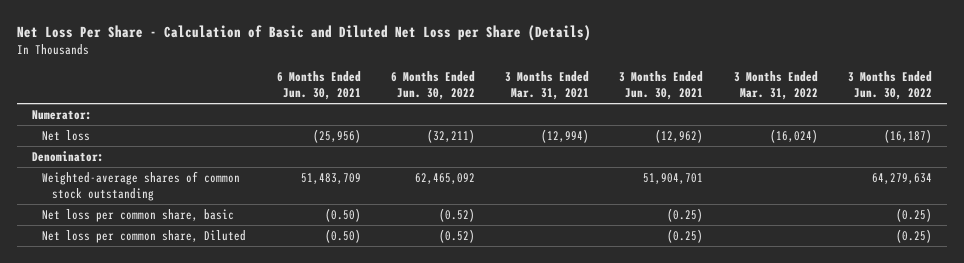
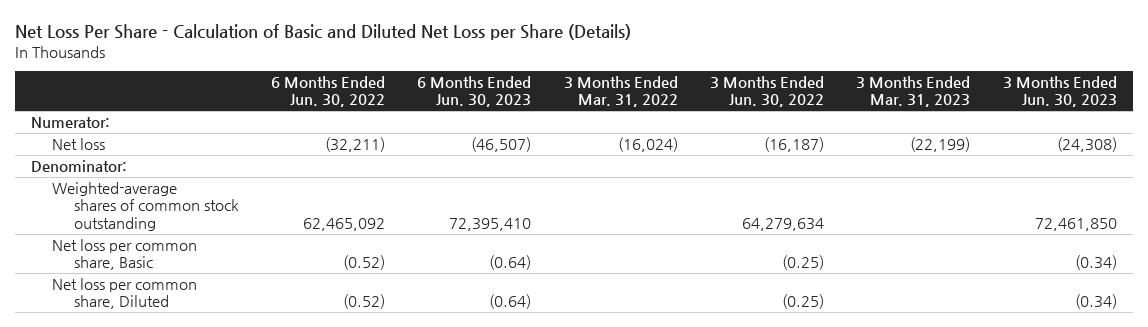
[276,71,361,100] 6 Months Ended Jun. 30, 2021 -> none
[505,71,590,100] 3 Months Ended Mar. 31, 2021 -> none
[619,71,704,100] 3 Months Ended Jun. 30, 2021 -> none
none -> [417,75,532,108] 6 Months Ended Jun. 30, 2023
none -> [856,75,971,108] 3 Months Ended Mar. 31, 2023
none -> [1002,75,1117,108] 3 Months Ended Jun. 30, 2023
[42,209,235,223] Net loss per common share, basic -> [52,238,198,271] Net loss per common share, Basic

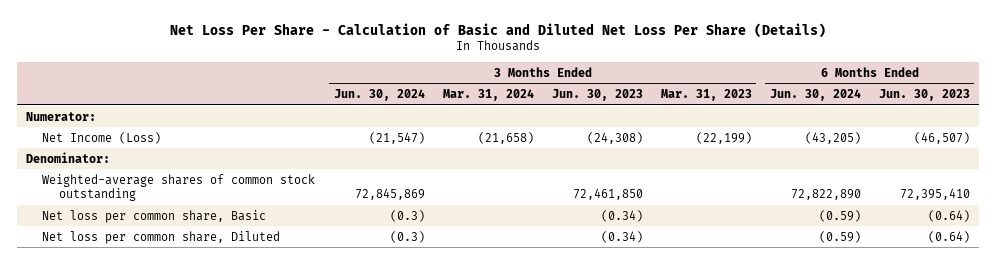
[14,24,631,41] Net Loss Per Share - Calculation of Basic and Diluted Net Loss per Share (Details) -> [169,22,826,38] Net Loss Per Share - Calculation of Basic and Diluted Net Loss Per Share (Details)
[270,75,385,108] 6 Months Ended Jun. 30, 2022 -> none
[563,75,678,108] 3 Months Ended Mar. 31, 2022 -> none
[709,75,824,108] 3 Months Ended Jun. 30, 2022 -> none
none -> [333,89,425,102] Jun. 30, 2024
none -> [442,89,534,102] Mar. 31, 2024
none -> [769,89,861,102] Jun. 30, 2024
[52,137,106,150] Net loss -> [42,131,162,144] Net Income (Loss)

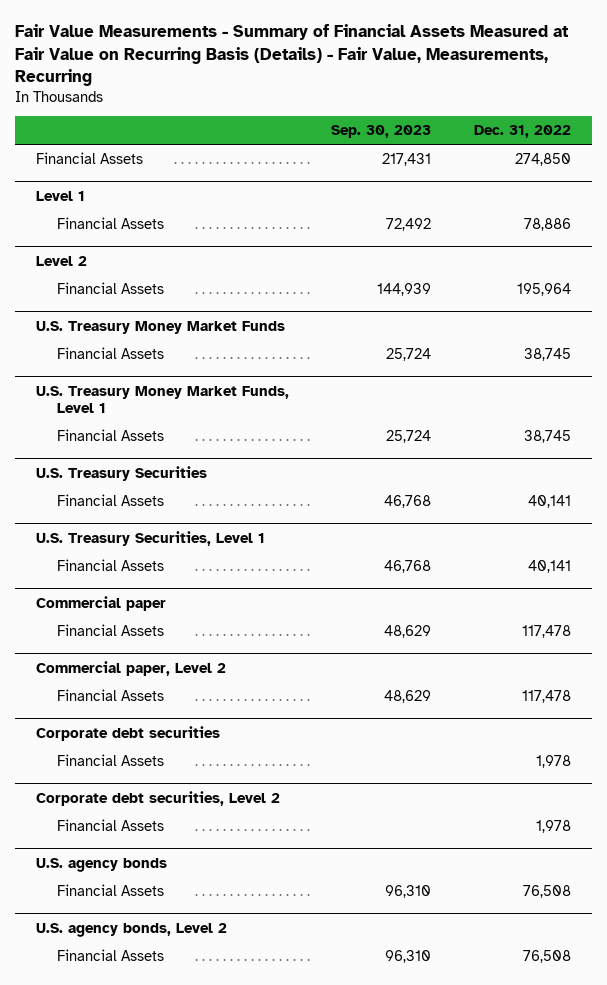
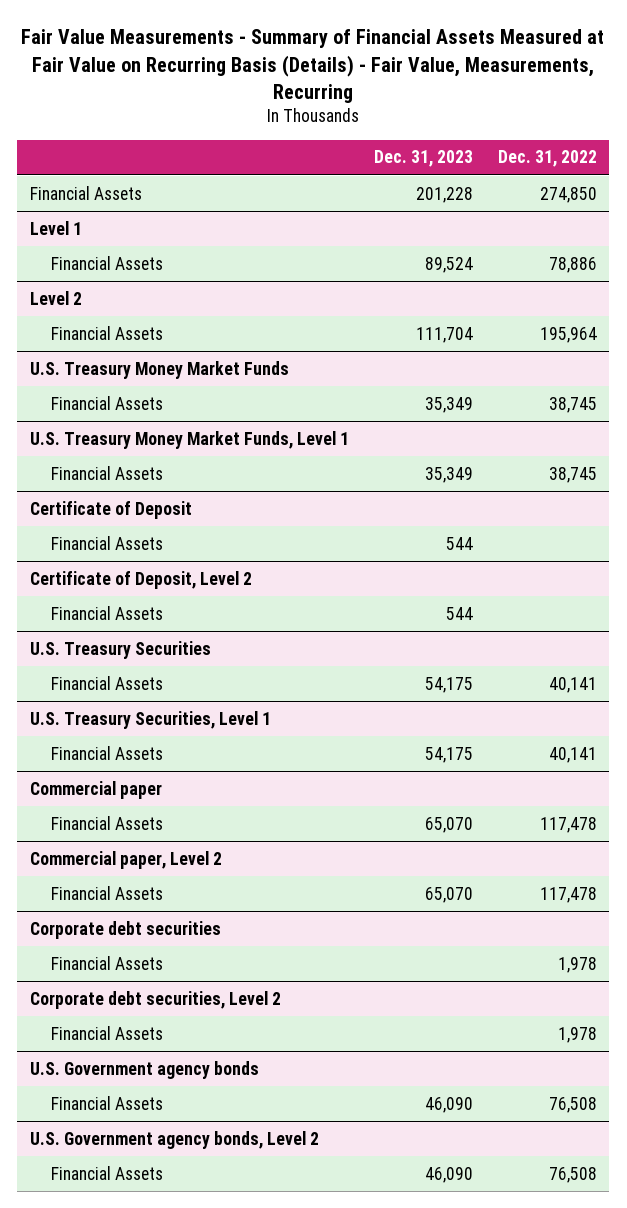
[331,125,432,139] Sep. 30, 2023 -> none
none -> [373,150,473,168] Dec. 31, 2023
none -> [29,500,192,519] Certificate of Deposit
none -> [50,535,163,550] Financial Assets
none -> [29,570,252,589] Certificate of Deposit, Level 2
none -> [50,605,163,620] Financial Assets
[35,857,167,872] U.S. agency bonds -> [29,1060,259,1079] U.S. Government agency bonds
[35,922,227,937] U.S. agency bonds, Level 2 -> [29,1130,319,1149] U.S. Government agency bonds, Level 2

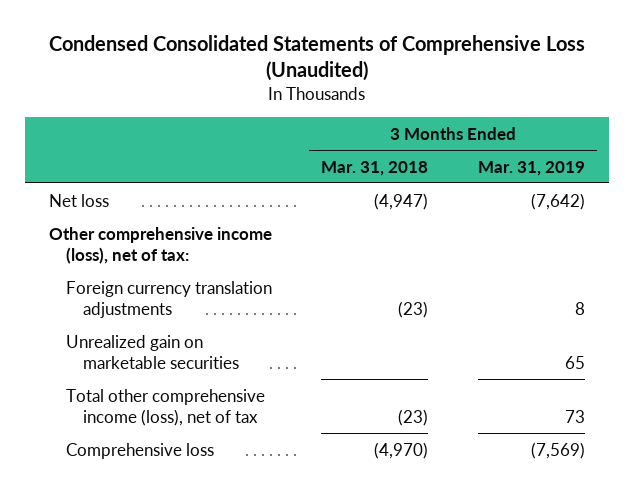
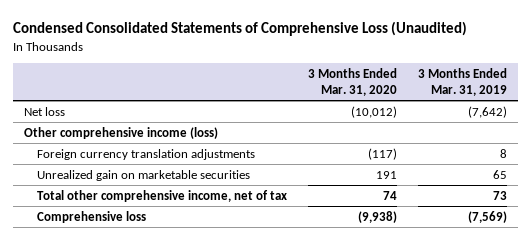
[321,160,429,176] Mar. 31, 2018 -> none
none -> [308,68,398,96] 3 Months Ended Mar. 31, 2020
[49,226,273,264] Other comprehensive income (loss), net of tax: -> [23,126,218,139] Other comprehensive income (loss)
[66,388,266,426] Total other comprehensive income (loss), net of tax -> [36,189,287,202] Total other comprehensive income, net of tax

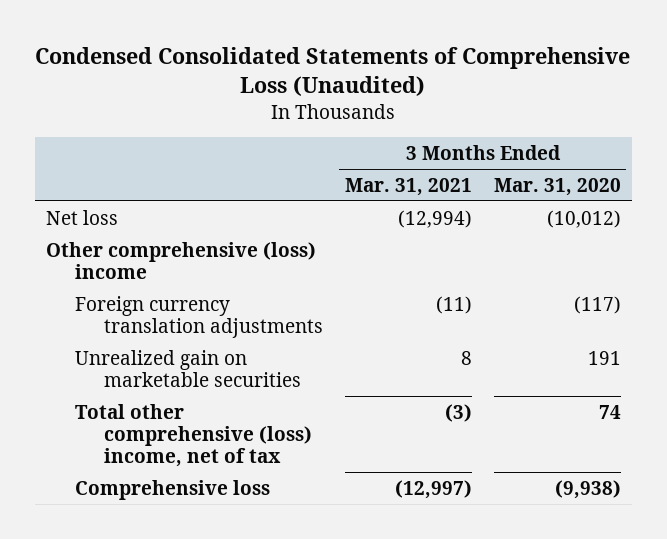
[418,68,508,96] 3 Months Ended Mar. 31, 2019 -> none
none -> [344,177,472,196] Mar. 31, 2021
[23,126,218,139] Other comprehensive income (loss) -> [45,241,316,279] Other comprehensive (loss) income
[36,189,287,202] Total other comprehensive income, net of tax -> [74,403,312,467] Total other comprehensive (loss) income, net of tax

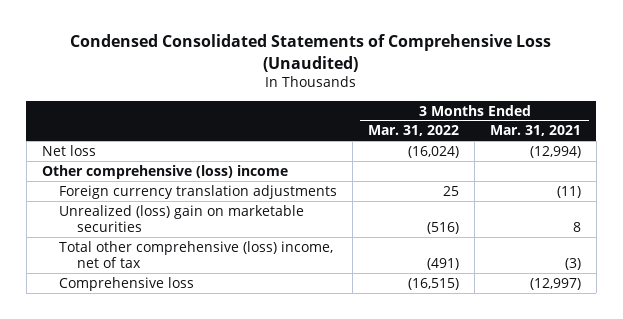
[493,177,621,196] Mar. 31, 2020 -> none
none -> [368,125,460,137] Mar. 31, 2022
[74,349,301,387] Unrealized gain on marketable securities -> [59,204,305,232] Unrealized (loss) gain on marketable securities

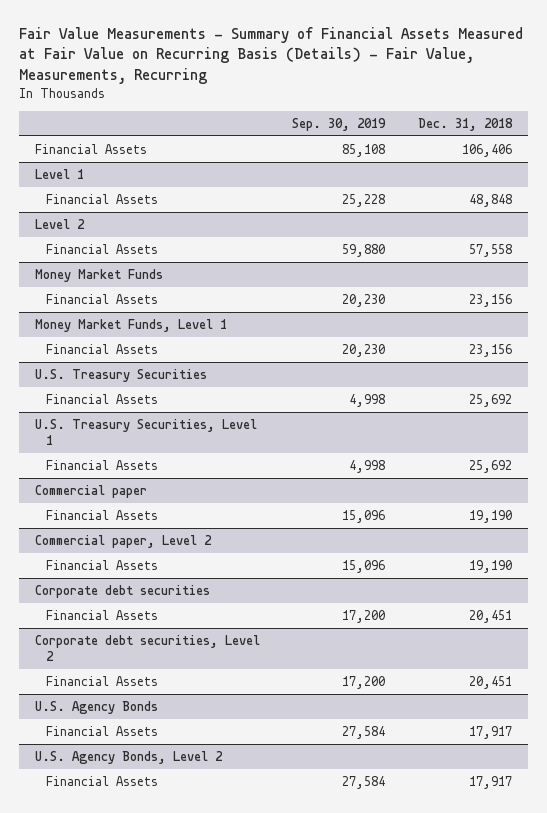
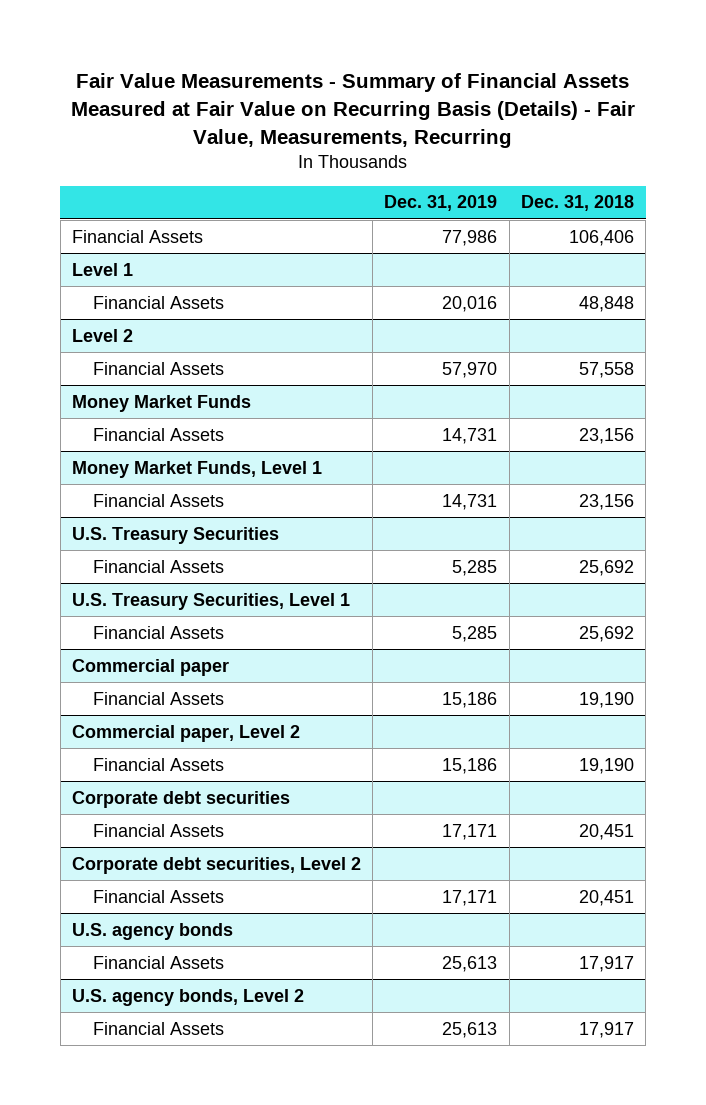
[292,117,387,131] Sep. 30, 2019 -> none
none -> [384,195,498,212] Dec. 31, 2019
[34,701,158,715] U.S. Agency Bonds -> [71,922,233,940] U.S. agency bonds
[34,751,223,765] U.S. Agency Bonds, Level 2 -> [71,988,304,1006] U.S. agency bonds, Level 2

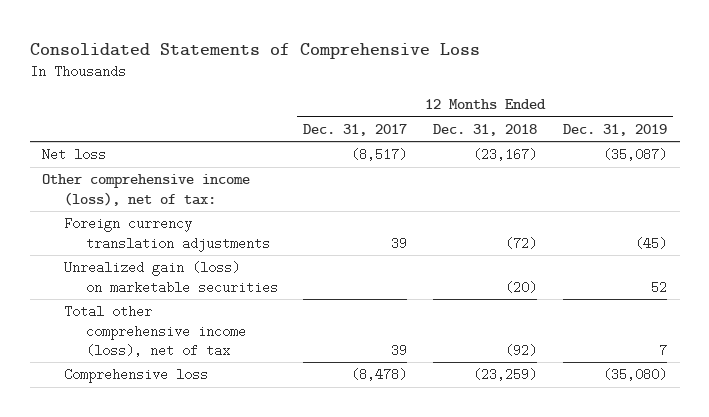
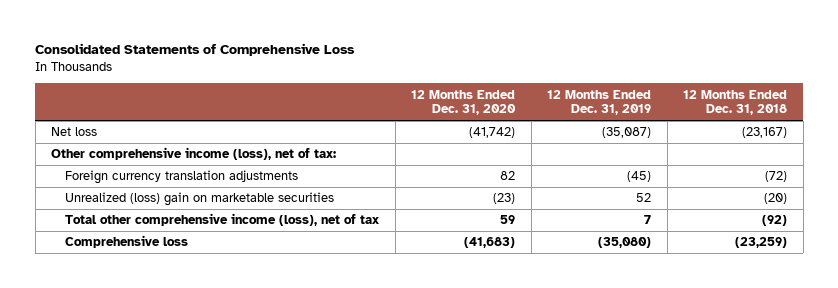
[303,123,408,136] Dec. 31, 2017 -> none
none -> [411,89,517,116] 12 Months Ended Dec. 31, 2020
[64,261,278,294] Unrealized gain (loss) on marketable securities -> [64,192,334,207] Unrealized (loss) gain on marketable securities

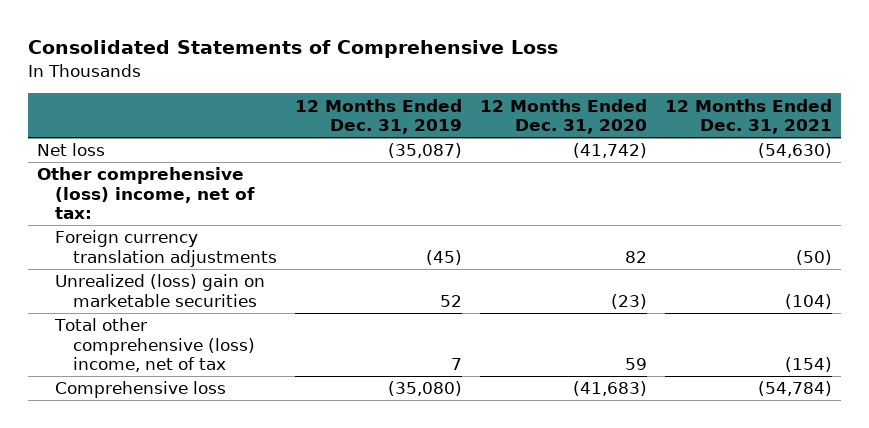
[683,89,788,116] 12 Months Ended Dec. 31, 2018 -> none
none -> [664,98,832,135] 12 Months Ended Dec. 31, 2021
[51,147,337,161] Other comprehensive income (loss), net of tax: -> [37,167,255,220] Other comprehensive (loss) income, net of tax:
[64,213,379,227] Total other comprehensive income (loss), net of tax -> [53,318,255,373] Total other comprehensive (loss) income, net of tax

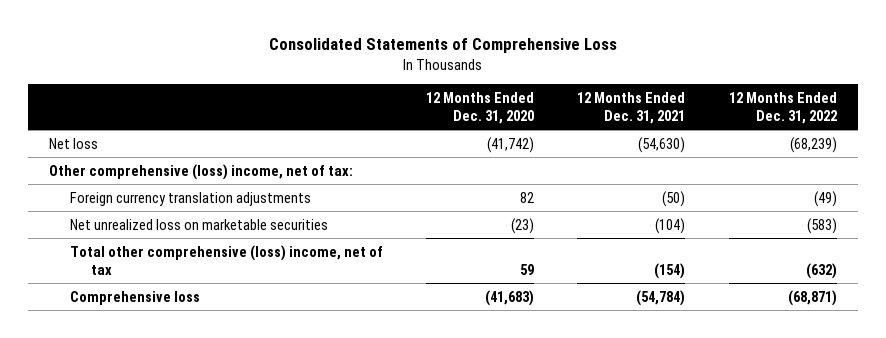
[294,98,462,135] 12 Months Ended Dec. 31, 2019 -> none
none -> [728,91,837,124] 12 Months Ended Dec. 31, 2022
[54,274,265,307] Unrealized (loss) gain on marketable securities -> [69,218,328,230] Net unrealized loss on marketable securities

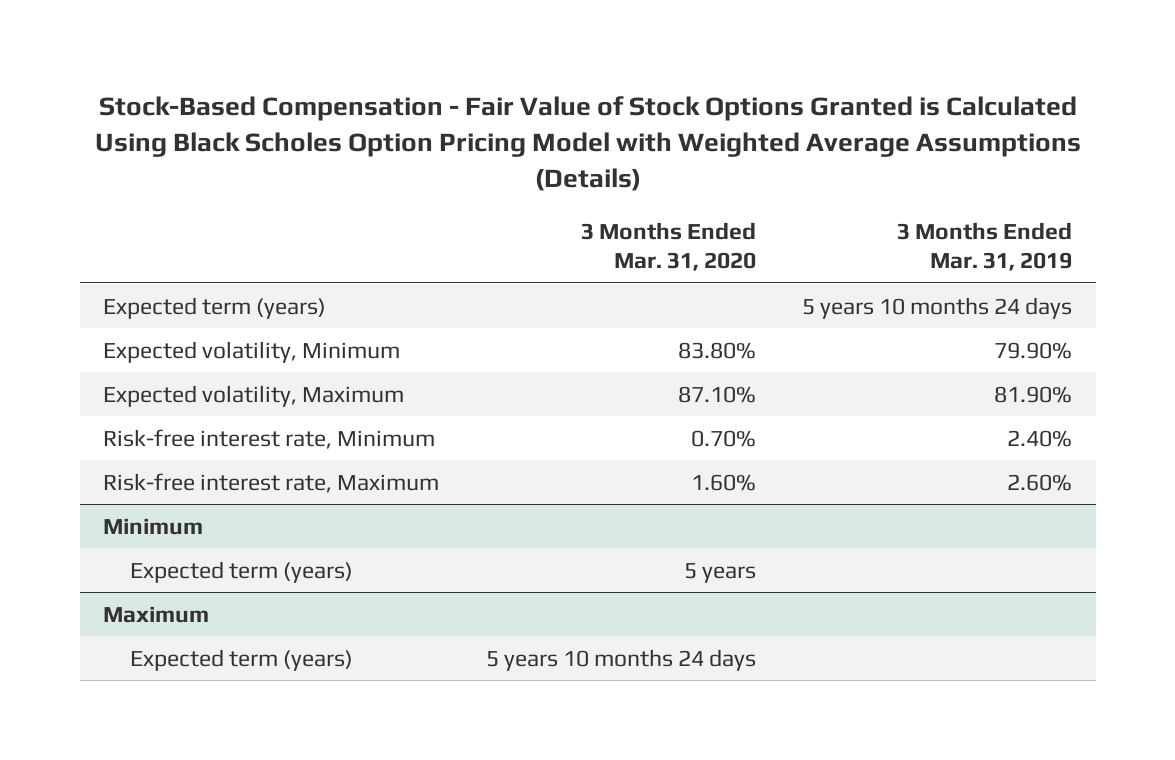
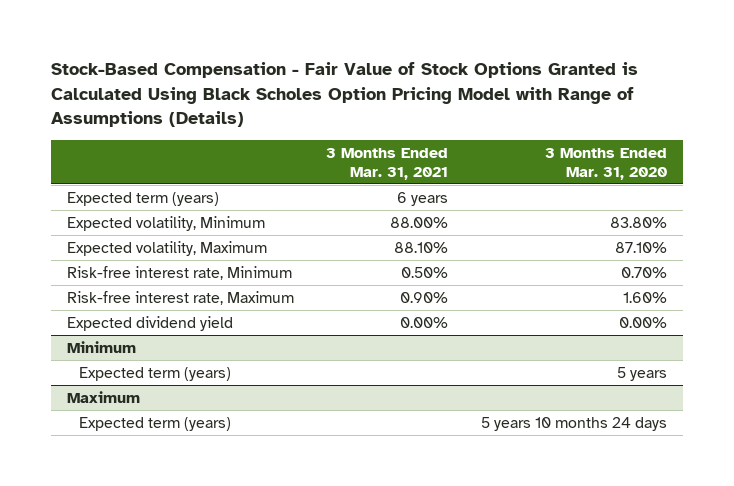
[94,96,1081,191] Stock-Based Compensation - Fair Value of Stock Options Granted is Calculated Using Black Scholes Option Pricing Model with Weighted Average Assumptions (Details) -> [50,62,638,128] Stock-Based Compensation - Fair Value of Stock Options Granted is Calculated Using Black Scholes Option Pricing Model with Range of Assumptions (Details)
[897,222,1073,271] 3 Months Ended Mar. 31, 2019 -> none
none -> [326,148,449,180] 3 Months Ended Mar. 31, 2021
none -> [67,315,234,331] Expected dividend yield

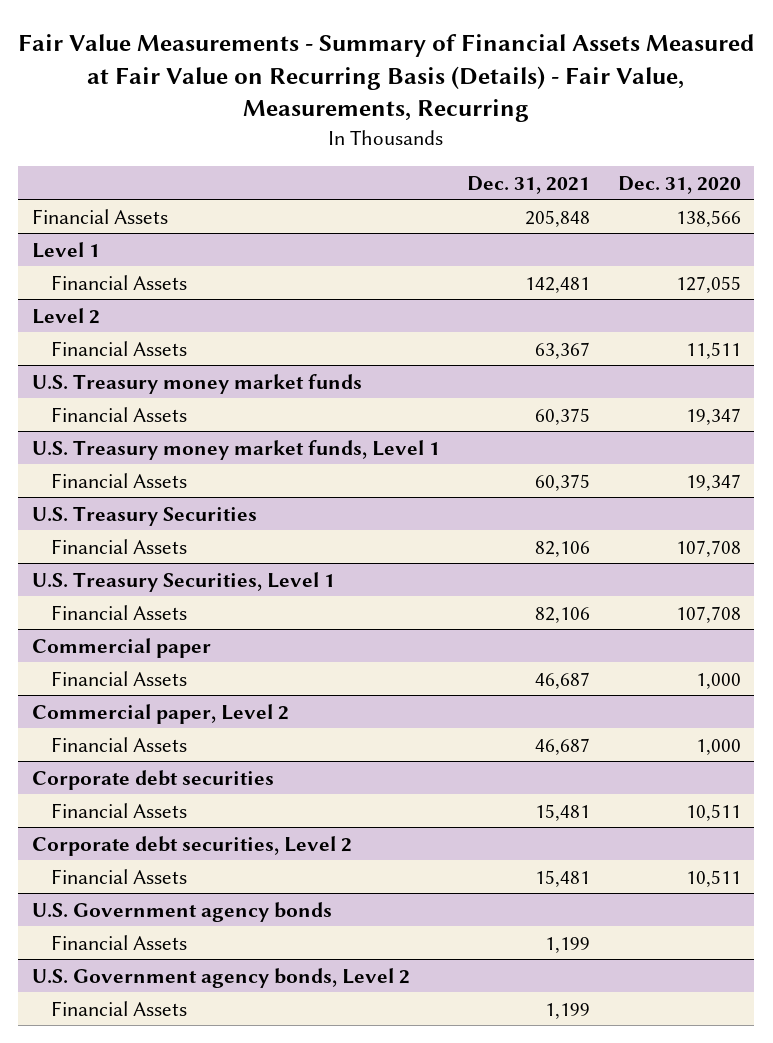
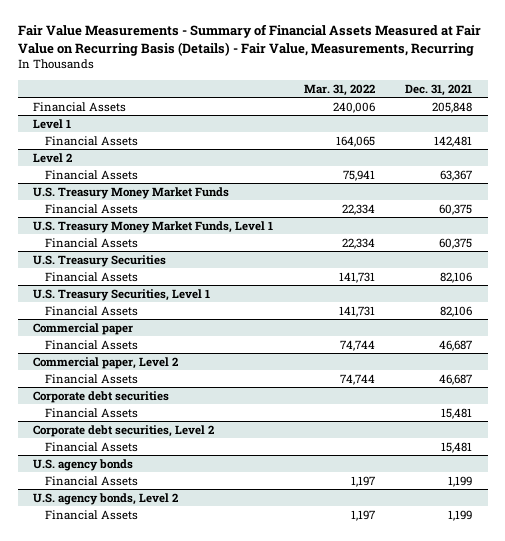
[617,175,741,194] Dec. 31, 2020 -> none
none -> [303,83,375,96] Mar. 31, 2022
[31,373,362,394] U.S. Treasury money market funds -> [33,186,230,199] U.S. Treasury Money Market Funds
[31,439,440,460] U.S. Treasury money market funds, Level 1 -> [33,220,274,233] U.S. Treasury Money Market Funds, Level 1
[31,901,332,922] U.S. Government agency bonds -> [33,458,134,471] U.S. agency bonds
[31,967,410,988] U.S. Government agency bonds, Level 2 -> [33,492,179,505] U.S. agency bonds, Level 2

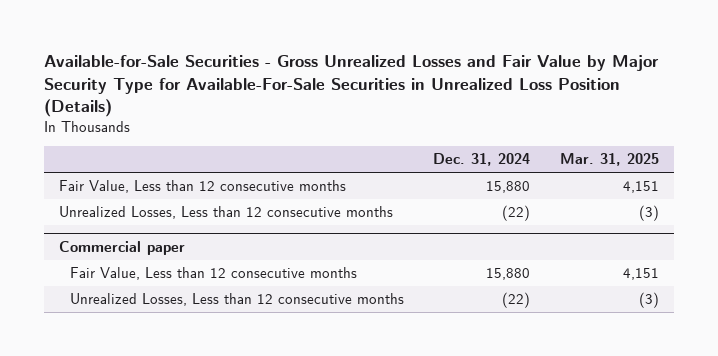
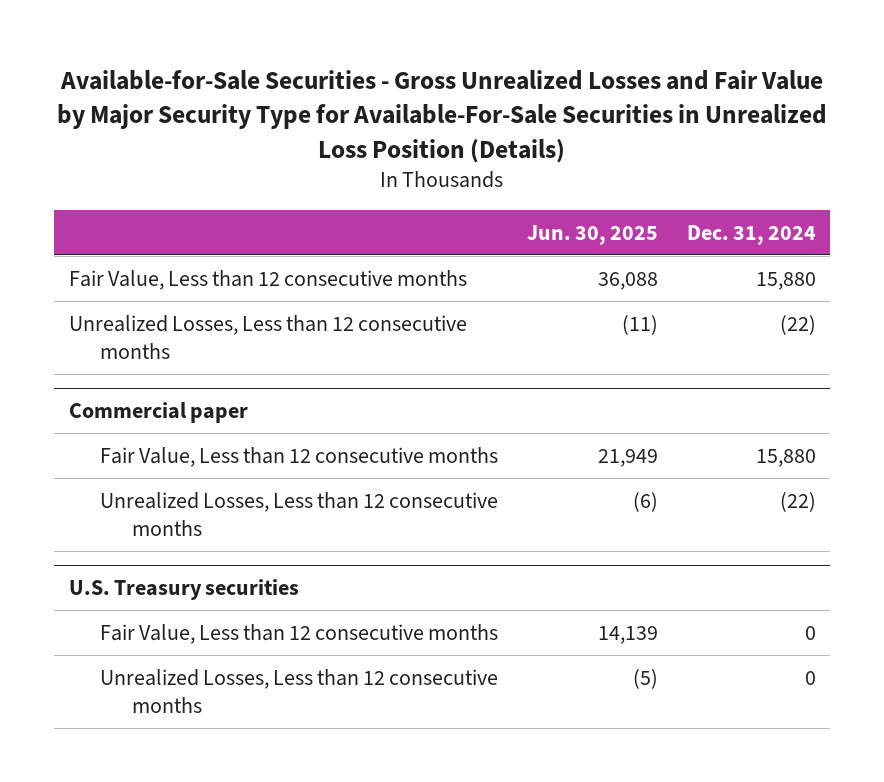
[560,153,660,167] Mar. 31, 2025 -> none
none -> [526,224,658,245] Jun. 30, 2025
none -> [68,578,299,600] U.S. Treasury securities
none -> [100,623,499,644] Fair Value, Less than 12 consecutive months
none -> [100,668,499,713] Unrealized Losses, Less than 12 consecutive months

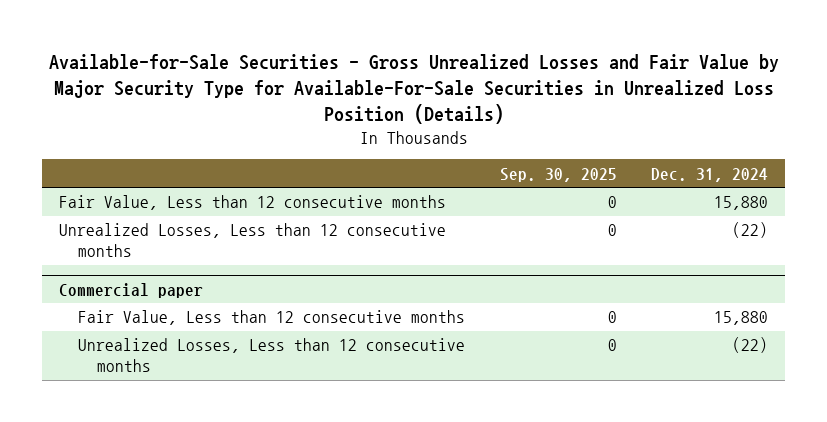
[526,224,658,245] Jun. 30, 2025 -> none
none -> [499,167,617,182] Sep. 30, 2025
[68,578,299,600] U.S. Treasury securities -> none
[100,623,499,644] Fair Value, Less than 12 consecutive months -> none
[100,668,499,713] Unrealized Losses, Less than 12 consecutive months -> none

